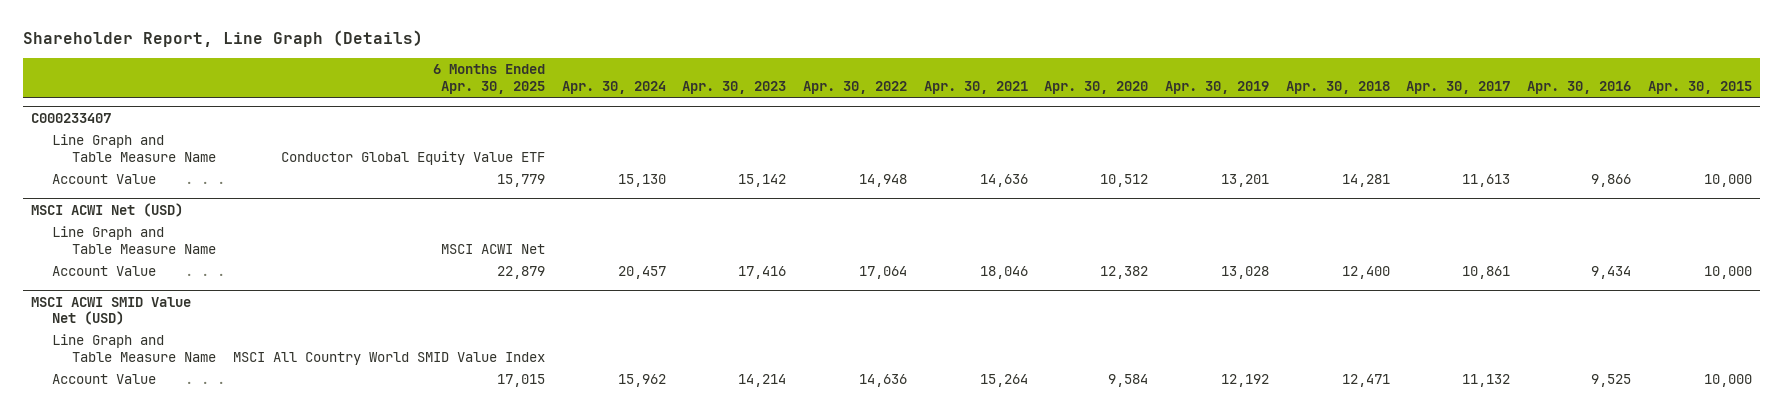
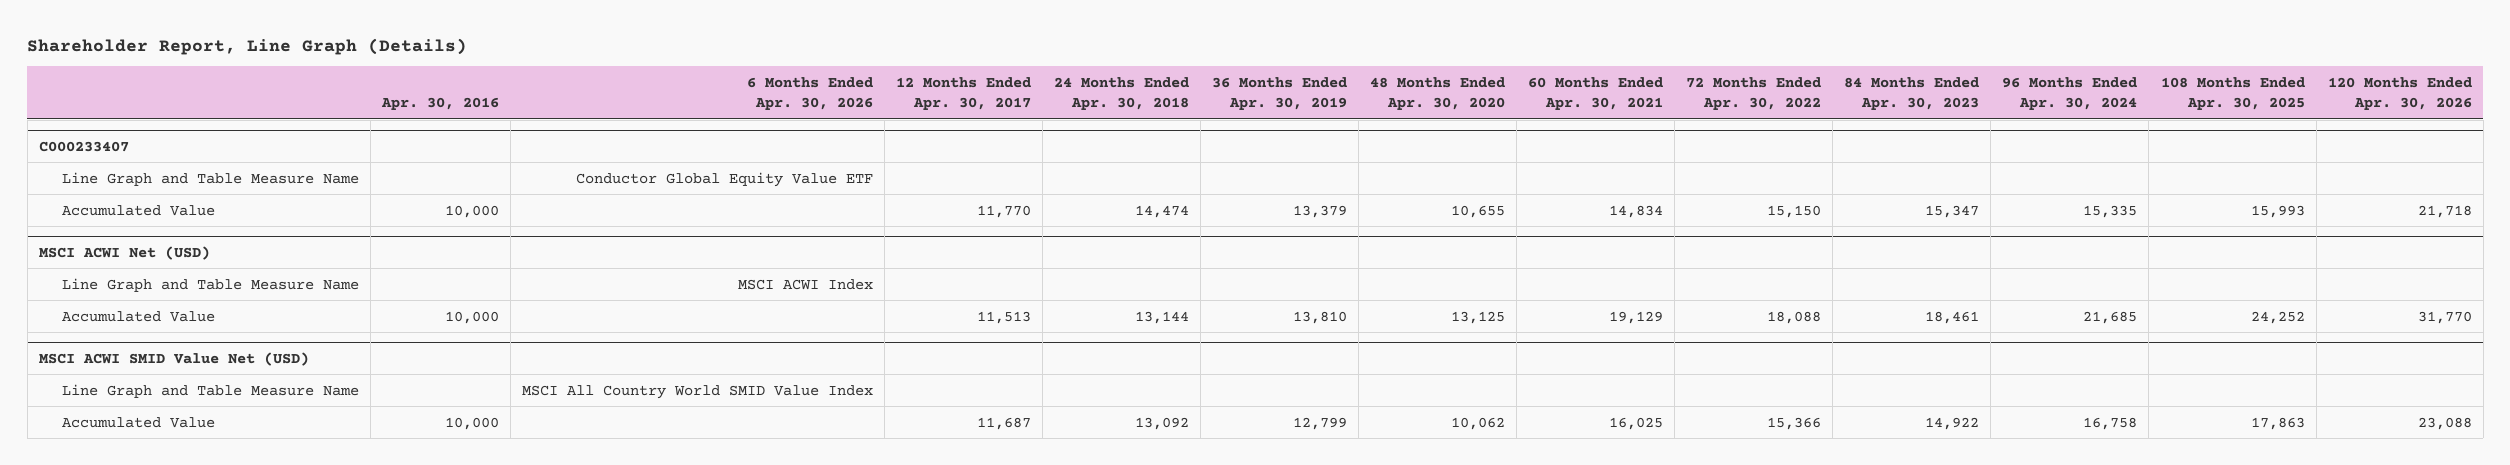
[433,64,546,95] 6 Months Ended Apr. 30, 2025 -> none
[561,81,666,95] Apr. 30, 2024 -> none
[682,81,787,95] Apr. 30, 2023 -> none
[802,81,907,95] Apr. 30, 2022 -> none
[923,81,1028,95] Apr. 30, 2021 -> none
[1044,81,1149,95] Apr. 30, 2020 -> none
[1164,81,1269,95] Apr. 30, 2019 -> none
[1285,81,1390,95] Apr. 30, 2018 -> none
[1406,81,1511,95] Apr. 30, 2017 -> none
[1647,81,1752,95] Apr. 30, 2015 -> none
none -> [746,77,873,111] 6 Months Ended Apr. 30, 2026
none -> [895,77,1031,111] 12 Months Ended Apr. 30, 2017
none -> [1054,77,1190,111] 24 Months Ended Apr. 30, 2018
none -> [1212,77,1348,111] 36 Months Ended Apr. 30, 2019
none -> [1370,77,1506,111] 48 Months Ended Apr. 30, 2020
none -> [1528,77,1664,111] 60 Months Ended Apr. 30, 2021
none -> [1686,77,1822,111] 72 Months Ended Apr. 30, 2022
none -> [1844,77,1980,111] 84 Months Ended Apr. 30, 2023
none -> [2002,77,2138,111] 96 Months Ended Apr. 30, 2024
none -> [2160,77,2305,111] 108 Months Ended Apr. 30, 2025
none -> [2327,77,2472,111] 120 Months Ended Apr. 30, 2026
[51,174,156,185] Account Value -> none
none -> [61,204,215,216] Accumulated Value
[51,266,156,277] Account Value -> none
none -> [61,310,215,322] Accumulated Value
[51,374,156,385] Account Value -> none
none -> [61,416,215,428] Accumulated Value

